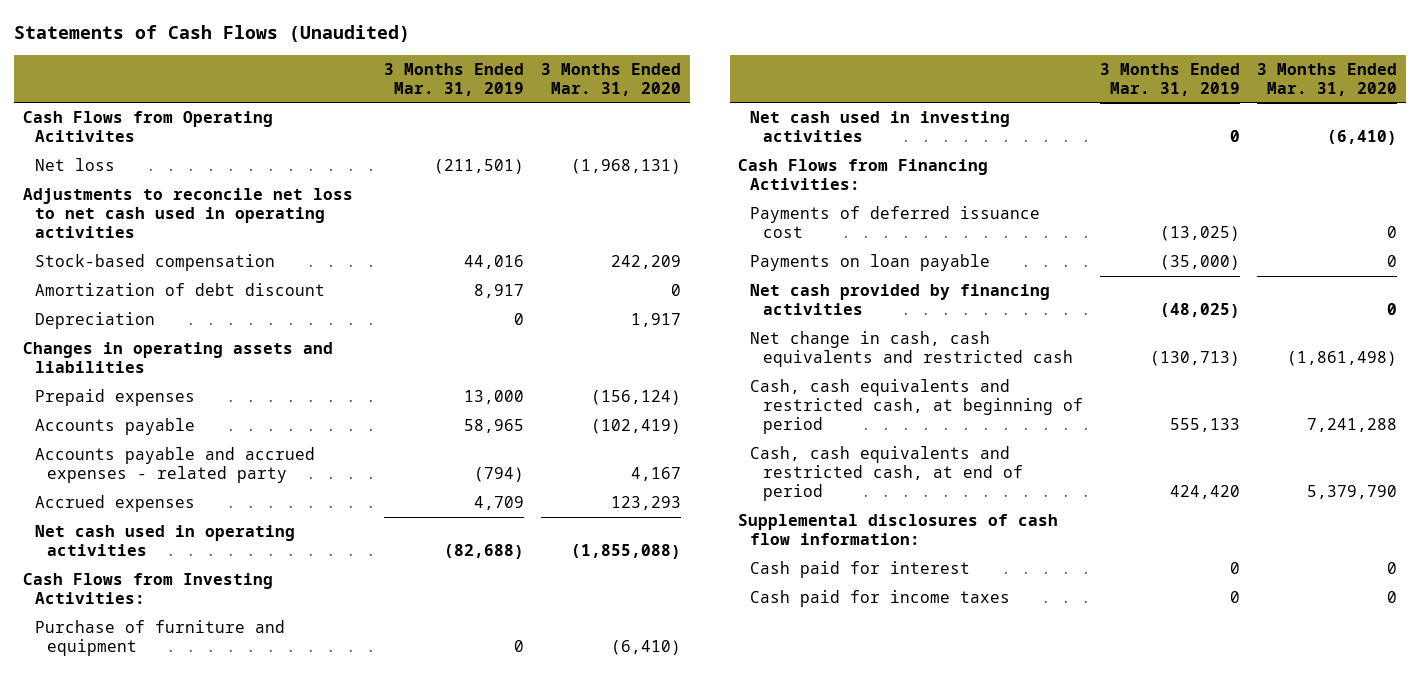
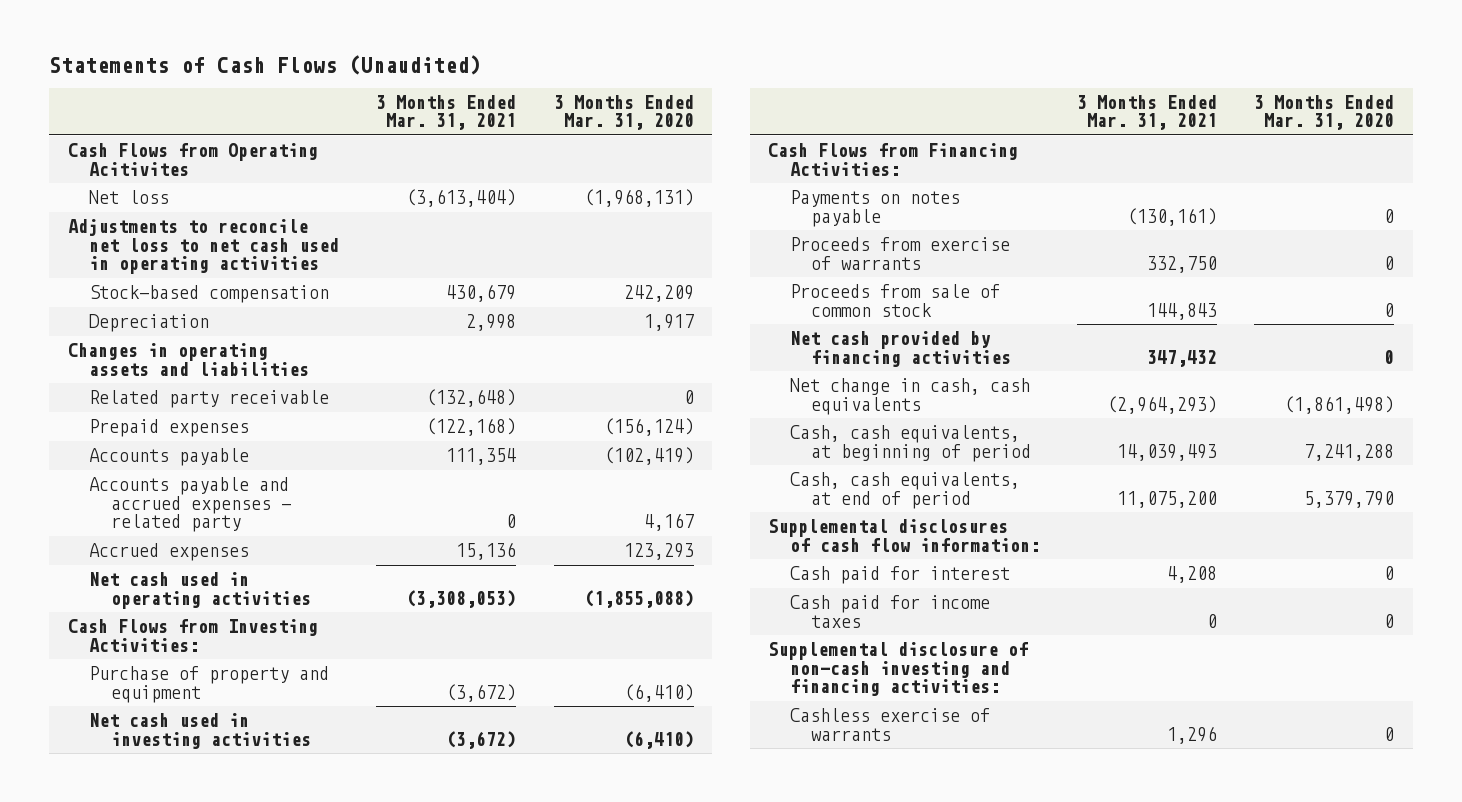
[384,62,525,96] 3 Months Ended Mar. 31, 2019 -> none
none -> [376,94,517,131] 3 Months Ended Mar. 31, 2021
[34,283,325,297] Amortization of debt discount -> none
none -> [89,390,330,409] Related party receivable
[34,620,285,657] Purchase of furniture and equipment -> [89,666,330,703] Purchase of property and equipment
[750,206,1041,239] Payments of deferred issuance cost -> none
[750,254,991,272] Payments on loan payable -> [789,190,960,227] Payments on notes payable
none -> [789,237,1010,270] Proceeds from exercise of warrants
none -> [789,284,1000,317] Proceeds from sale of common stock
[750,331,1073,368] Net change in cash, cash equivalents and restricted cash -> [789,378,1030,415] Net change in cash, cash equivalents
[750,379,1083,435] Cash, cash equivalents and restricted cash, at beginning of period -> [789,425,1032,462] Cash, cash equivalents, at beginning of period
[750,446,1023,502] Cash, cash equivalents and restricted cash, at end of period -> [789,472,1020,509] Cash, cash equivalents, at end of period
none -> [768,642,1029,697] Supplemental disclosure of non-cash investing and financing activities:
none -> [789,708,990,741] Cashless exercise of warrants

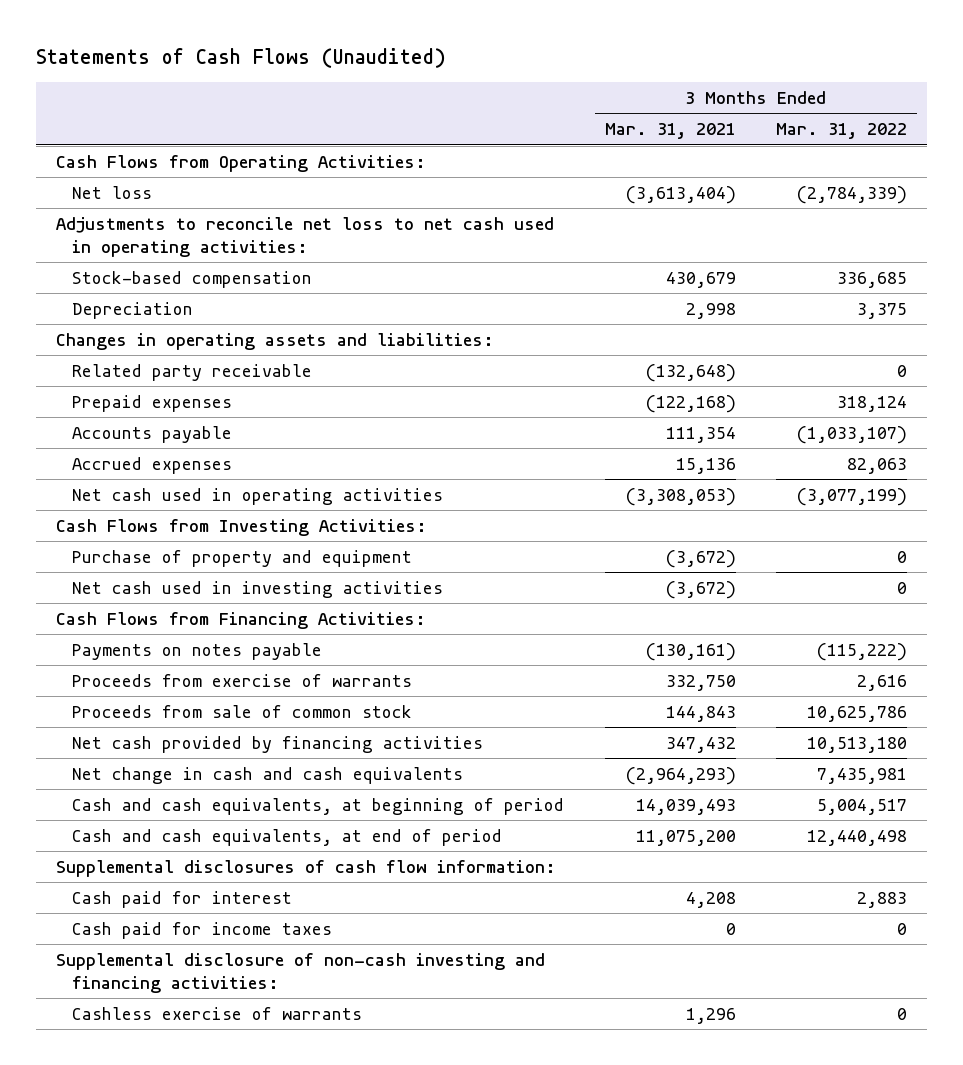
[553,94,694,131] 3 Months Ended Mar. 31, 2020 -> none
none -> [775,123,907,140] Mar. 31, 2022
[67,143,318,176] Cash Flows from Operating Acitivites -> [56,154,427,172] Cash Flows from Operating Activities:
[67,219,340,275] Adjustments to reconcile net loss to net cash used in operating activities -> [56,216,555,257] Adjustments to reconcile net loss to net cash used in operating activities:
[67,343,310,376] Changes in operating assets and liabilities -> [56,332,495,350] Changes in operating assets and liabilities:
[89,477,291,533] Accounts payable and accrued expenses - related party -> none
[789,378,1030,415] Net change in cash, cash equivalents -> [72,766,464,784] Net change in cash and cash equivalents
[789,425,1032,462] Cash, cash equivalents, at beginning of period -> [72,797,565,815] Cash and cash equivalents, at beginning of period
[789,472,1020,509] Cash, cash equivalents, at end of period -> [72,828,503,846] Cash and cash equivalents, at end of period

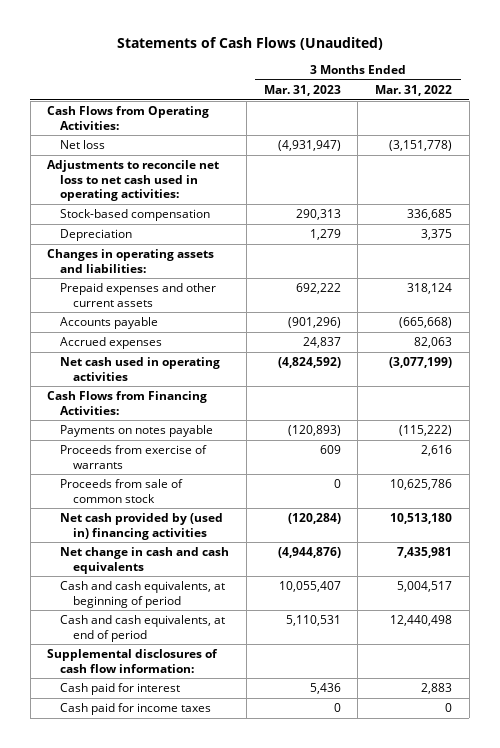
[604,123,736,140] Mar. 31, 2021 -> none
none -> [263,84,341,96] Mar. 31, 2023
[796,185,907,204] (2,784,339) -> [389,140,453,152] (3,151,778)
[72,363,313,381] Related party receivable -> none
[72,394,233,412] Prepaid expenses -> [60,283,217,307] Prepaid expenses and other current assets
[796,425,907,444] (1,033,107) -> [399,317,453,329] (665,668)
[56,518,428,536] Cash Flows from Investing Activities: -> none
[72,549,413,567] Purchase of property and equipment -> none
[72,580,444,598] Net cash used in investing activities -> none
[72,735,484,753] Net cash provided by financing activities -> [60,513,224,540] Net cash provided by (used in) financing activities
[56,952,546,993] Supplemental disclosure of non-cash investing and financing activities: -> none
[72,1006,363,1020] Cashless exercise of warrants -> none

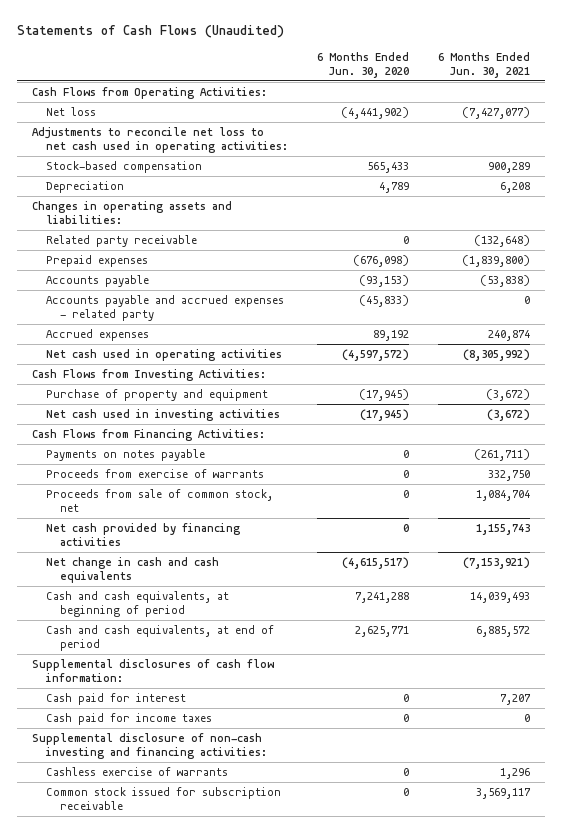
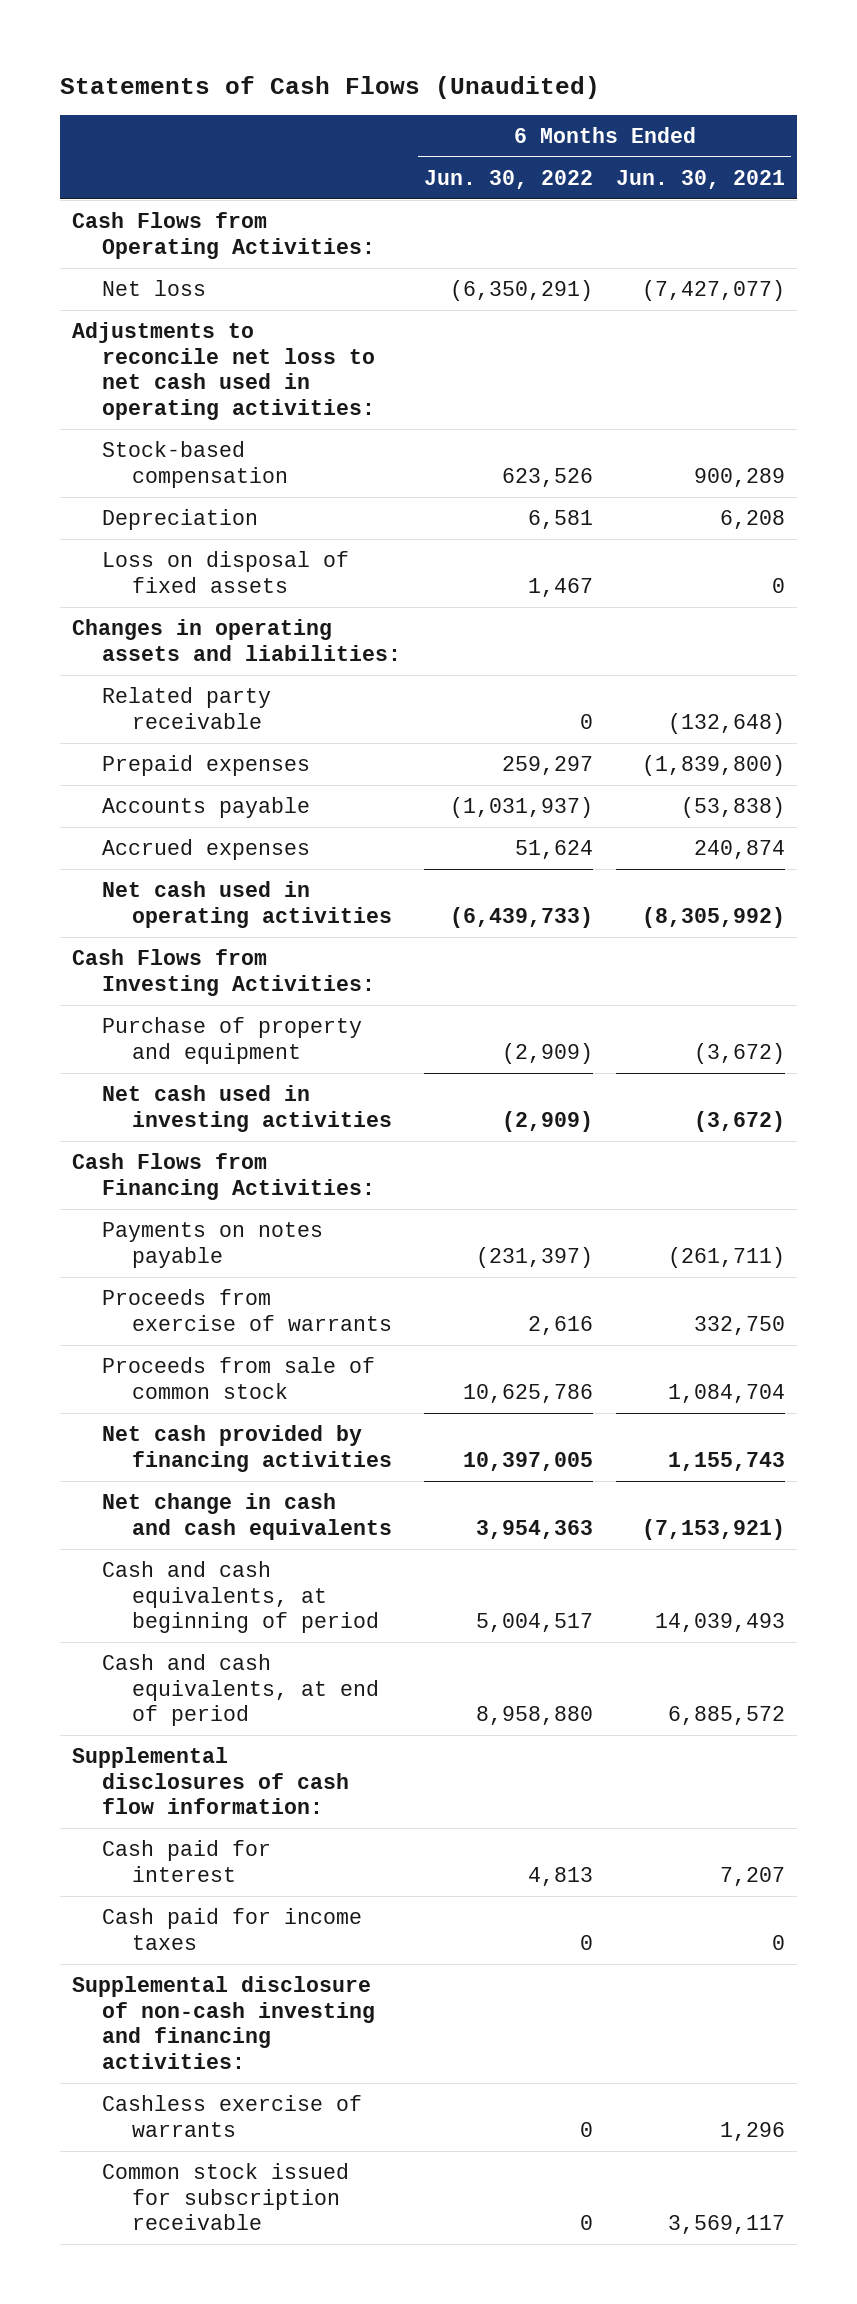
[316,52,409,79] 6 Months Ended Jun. 30, 2020 -> none
none -> [424,169,594,189] Jun. 30, 2022
none -> [101,551,349,593] Loss on disposal of fixed assets
[45,295,284,322] Accounts payable and accrued expenses - related party -> none
[45,489,273,513] Proceeds from sale of common stock, net -> [101,1357,375,1399] Proceeds from sale of common stock

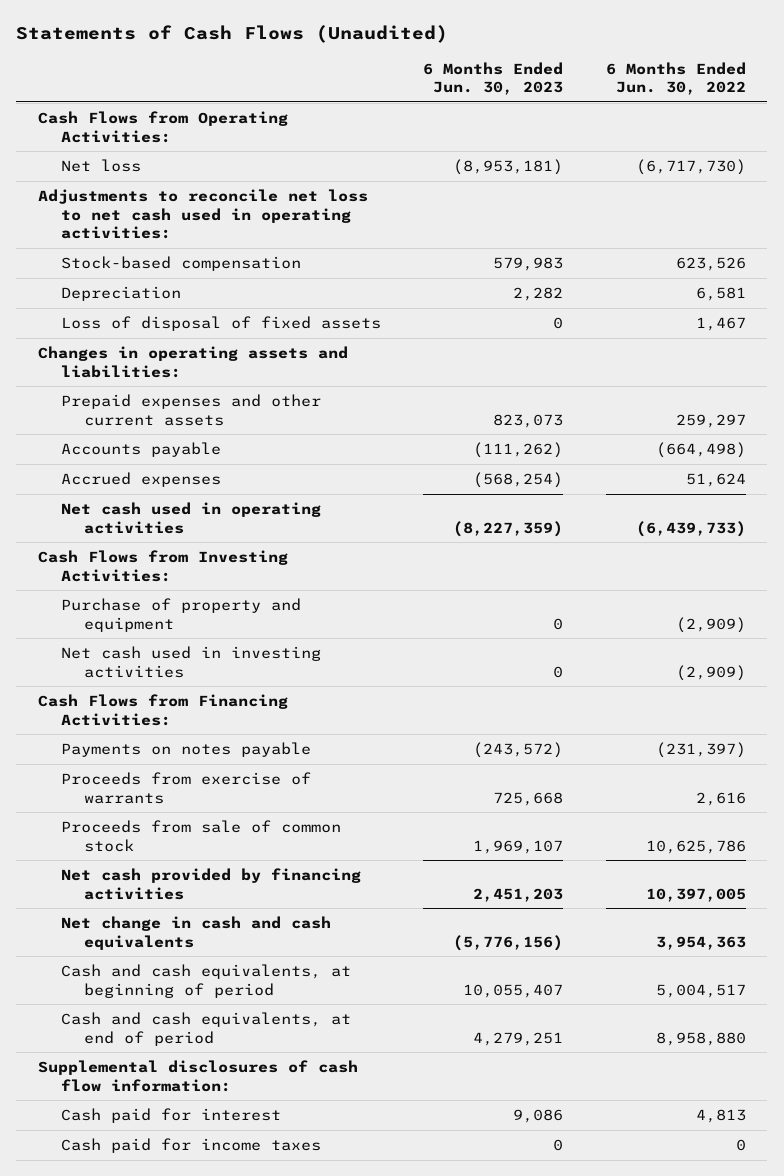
[616,169,786,189] Jun. 30, 2021 -> none
none -> [423,61,564,96] 6 Months Ended Jun. 30, 2023
[450,280,594,302] (6,350,291) -> [636,159,747,176] (6,717,730)
[101,551,349,593] Loss on disposal of fixed assets -> [60,316,381,332] Loss of disposal of fixed assets
[101,687,271,729] Related party receivable -> none
[101,755,310,777] Prepaid expenses -> [60,394,321,426] Prepaid expenses and other current assets
[450,797,594,819] (1,031,937) -> [656,442,747,459] (664,498)
[71,1976,375,2069] Supplemental disclosure of non-cash investing and financing activities: -> none
[101,2095,362,2137] Cashless exercise of warrants -> none
[101,2163,349,2231] Common stock issued for subscription receivable -> none

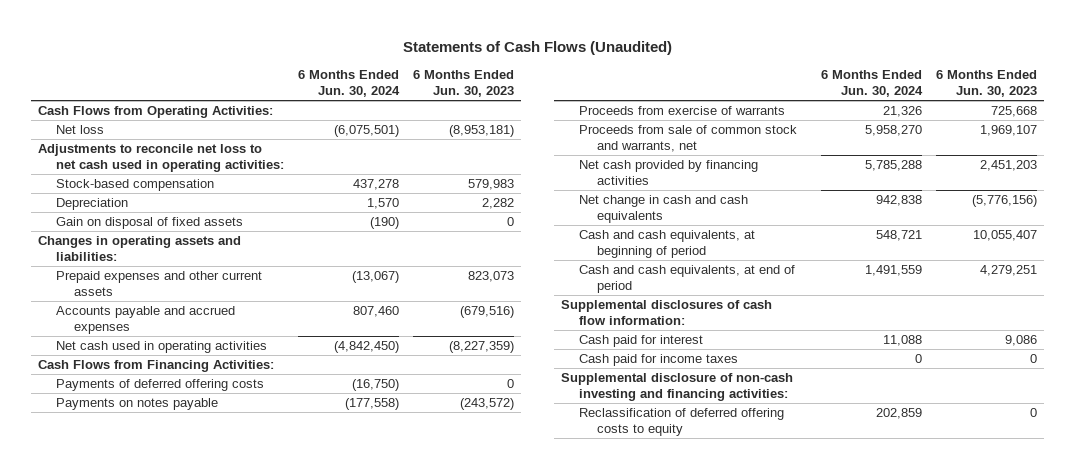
[606,61,747,96] 6 Months Ended Jun. 30, 2022 -> none
none -> [298,70,401,97] 6 Months Ended Jun. 30, 2024
[60,316,381,332] Loss of disposal of fixed assets -> [56,217,244,230] Gain on disposal of fixed assets
[60,442,221,458] Accounts payable -> none
[60,472,221,488] Accrued expenses -> none
none -> [56,306,236,334] Accounts payable and accrued expenses
[37,550,288,582] Cash Flows from Investing Activities: -> none
[60,598,301,632] Purchase of property and equipment -> none
[60,646,321,678] Net cash used in investing activities -> none
none -> [56,379,265,392] Payments of deferred offering costs
[60,820,341,852] Proceeds from sale of common stock -> [578,125,797,152] Proceeds from sale of common stock and warrants, net
none -> [561,373,794,401] Supplemental disclosure of non-cash investing and financing activities:
none -> [578,408,784,436] Reclassification of deferred offering costs to equity

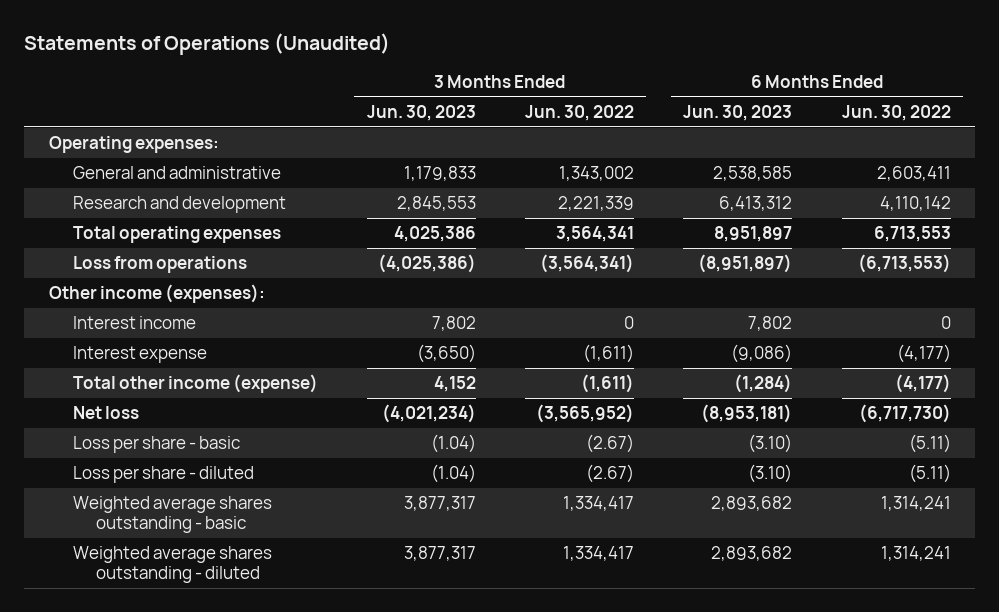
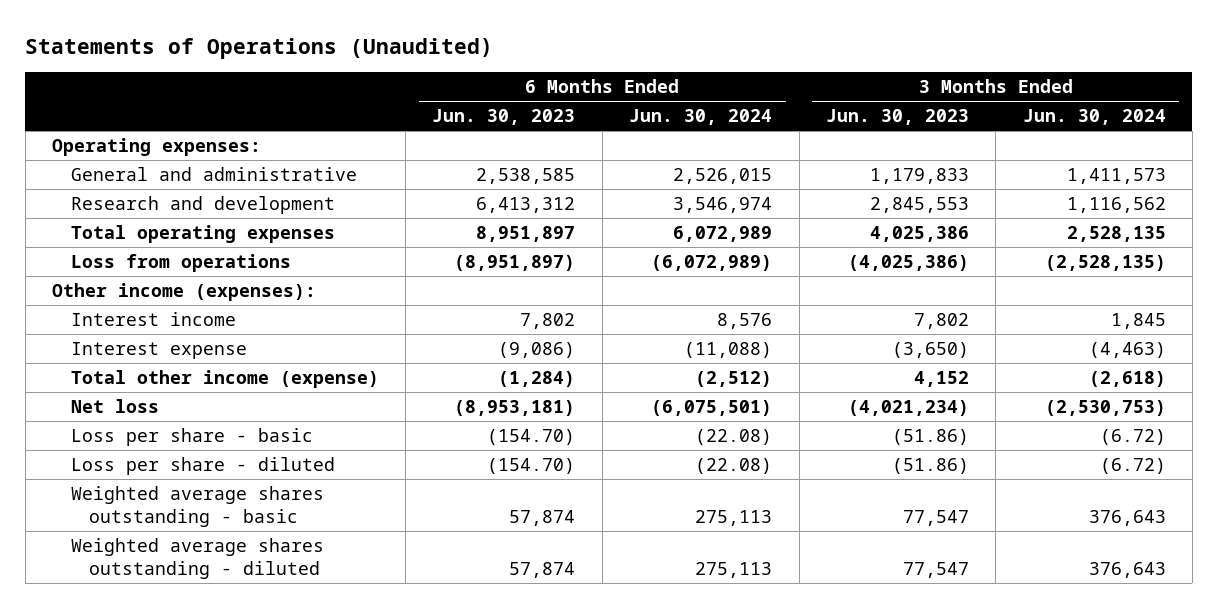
[525,104,635,121] Jun. 30, 2022 -> none
[841,104,951,121] Jun. 30, 2022 -> none
none -> [629,109,773,126] Jun. 30, 2024
none -> [1022,109,1166,126] Jun. 30, 2024
[430,434,476,454] (1.04) -> [891,429,969,446] (51.86)
[748,434,793,454] (3.10) -> [487,429,576,446] (154.70)
[430,464,476,484] (1.04) -> [891,458,969,475] (51.86)
[748,464,793,484] (3.10) -> [487,458,576,475] (154.70)
[403,496,476,512] 3,877,317 -> [902,509,969,526] 77,547
[711,496,793,512] 2,893,682 -> [509,509,576,526] 57,874
[403,546,476,562] 3,877,317 -> [902,561,969,578] 77,547
[711,546,793,562] 2,893,682 -> [509,561,576,578] 57,874

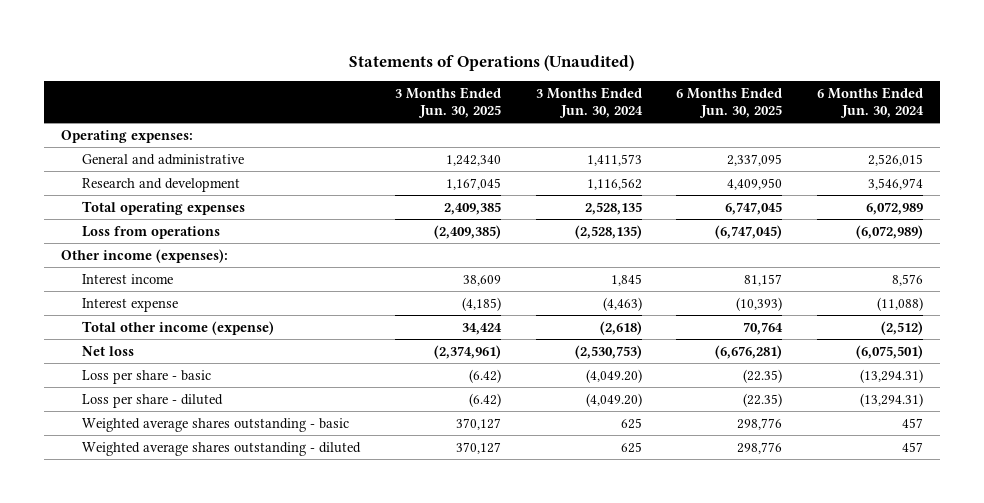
[432,109,576,126] Jun. 30, 2023 -> none
[825,109,969,126] Jun. 30, 2023 -> none
none -> [395,86,502,119] 3 Months Ended Jun. 30, 2025
none -> [676,86,783,119] 6 Months Ended Jun. 30, 2025
[695,429,773,446] (22.08) -> [859,368,923,383] (13,294.31)
[1099,429,1166,446] (6.72) -> [585,368,642,383] (4,049.20)
[695,458,773,475] (22.08) -> [859,392,923,407] (13,294.31)
[1099,458,1166,475] (6.72) -> [585,392,642,407] (4,049.20)
[695,509,773,526] 275,113 -> [901,417,923,428] 457
[1088,509,1166,526] 376,643 -> [620,417,642,429] 625
[695,561,773,578] 275,113 -> [901,441,923,452] 457
[1088,561,1166,578] 376,643 -> [620,441,642,453] 625

